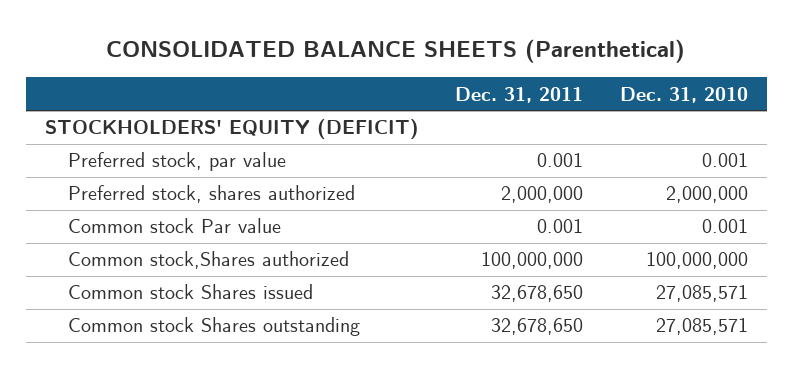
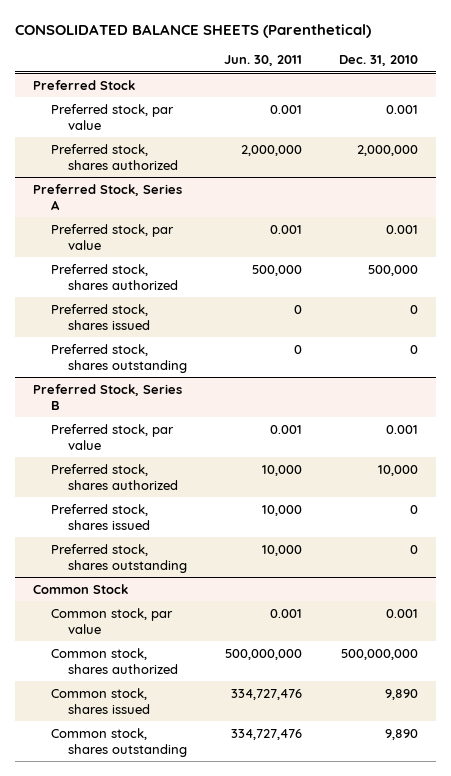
[455,86,584,103] Dec. 31, 2011 -> none
none -> [223,55,302,67] Jun. 30, 2011
[44,119,419,140] STOCKHOLDERS' EQUITY (DEFICIT) -> none
none -> [33,79,136,90] Preferred Stock
none -> [33,183,183,210] Preferred Stock, Series A
none -> [50,223,174,250] Preferred stock, par value
none -> [50,263,179,290] Preferred stock, shares authorized
none -> [50,303,151,330] Preferred stock, shares issued
none -> [50,343,188,373] Preferred stock, shares outstanding
none -> [33,383,183,410] Preferred Stock, Series B
none -> [50,423,174,450] Preferred stock, par value
none -> [50,463,179,490] Preferred stock, shares authorized
none -> [50,503,151,530] Preferred stock, shares issued
none -> [50,543,188,573] Preferred stock, shares outstanding
none -> [33,583,129,594] Common Stock
[68,218,282,234] Common stock Par value -> [50,607,173,634] Common stock, par value
[68,251,350,270] Common stock,Shares authorized -> [50,647,179,674] Common stock, shares authorized
[646,252,749,270] 100,000,000 -> [340,648,418,660] 500,000,000
[68,284,314,300] Common stock Shares issued -> [50,687,151,714] Common stock, shares issued
[656,285,749,303] 27,085,571 -> [384,688,418,700] 9,890
[68,317,361,337] Common stock Shares outstanding -> [50,727,188,757] Common stock, shares outstanding
[656,318,749,336] 27,085,571 -> [384,728,418,740] 9,890

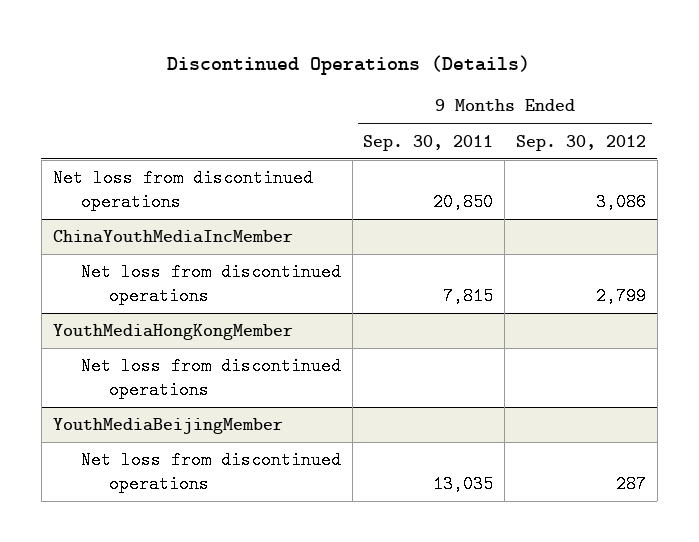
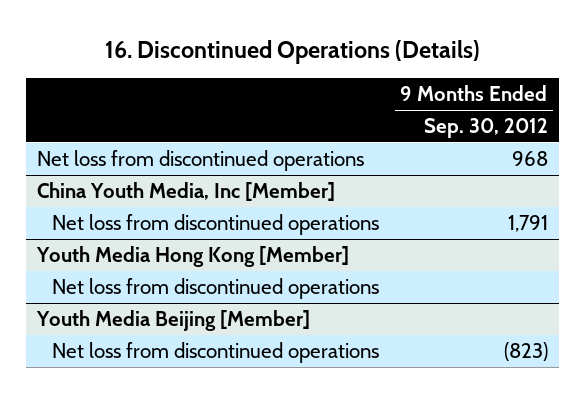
[167,54,531,75] Discontinued Operations (Details) -> [105,39,481,64] 16. Discontinued Operations (Details)
[363,134,494,151] Sep. 30, 2011 -> none
[52,230,293,244] ChinaYouthMediaIncMember -> none
[52,324,293,341] YouthMediaHongKongMember -> none
[595,192,646,211] 3,086 -> [511,151,548,167] 968
none -> [36,182,335,202] China Youth Media, Inc [Member]
[595,286,646,305] 2,799 -> [507,215,548,233] 1,791
none -> [35,246,349,268] Youth Media Hong Kong [Member]
[52,418,283,435] YouthMediaBeijingMember -> none
none -> [35,310,310,332] Youth Media Beijing [Member]
[615,474,646,493] 287 -> [503,342,548,362] (823)

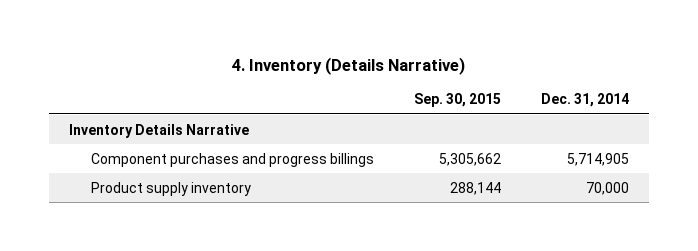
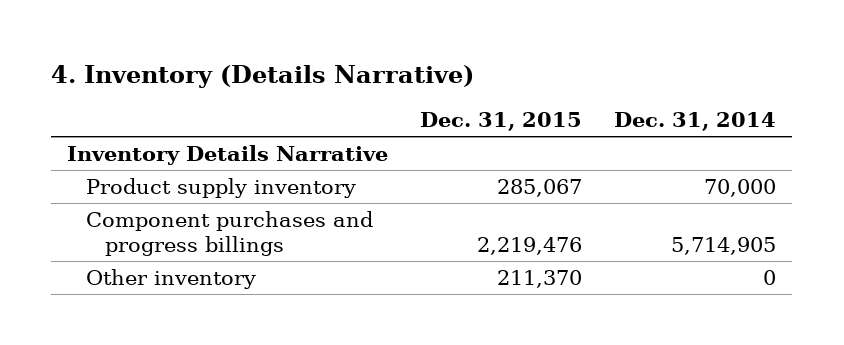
[414,93,502,108] Sep. 30, 2015 -> none
none -> [420,112,583,132] Dec. 31, 2015
[91,152,375,167] Component purchases and progress billings -> [86,210,374,257] Component purchases and progress billings
none -> [86,268,257,289] Other inventory

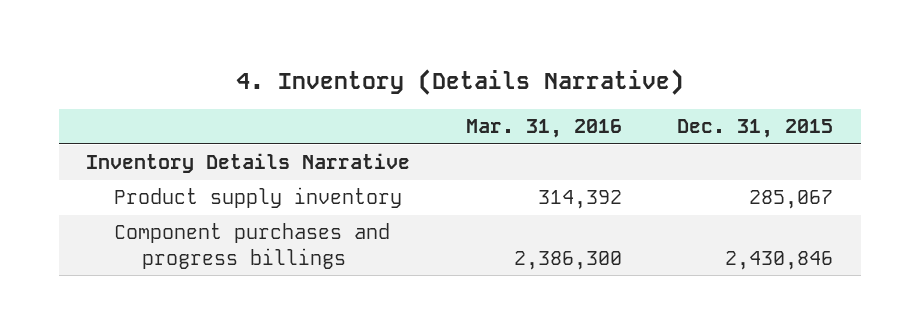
[614,112,777,132] Dec. 31, 2014 -> none
none -> [465,119,622,139] Mar. 31, 2016
[86,268,257,289] Other inventory -> none
[477,237,583,256] 2,219,476 -> [724,250,833,270] 2,430,846

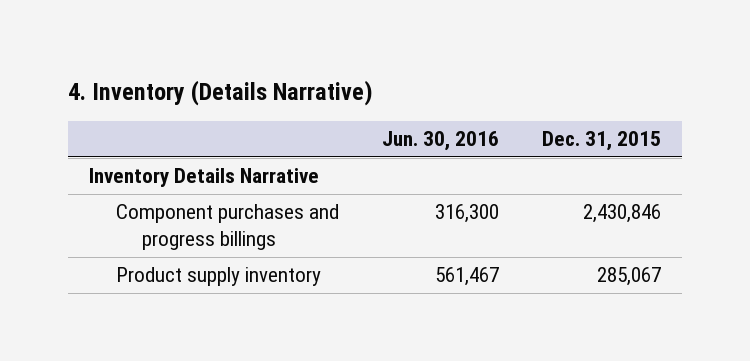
[465,119,622,139] Mar. 31, 2016 -> none
none -> [381,131,499,152] Jun. 30, 2016
[114,187,403,209] Product supply inventory -> [115,267,321,287] Product supply inventory

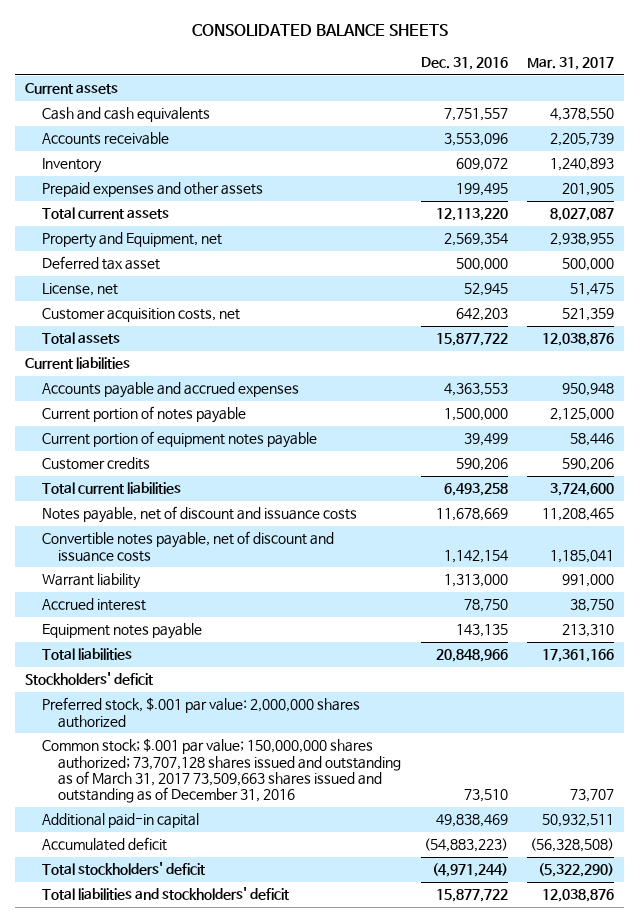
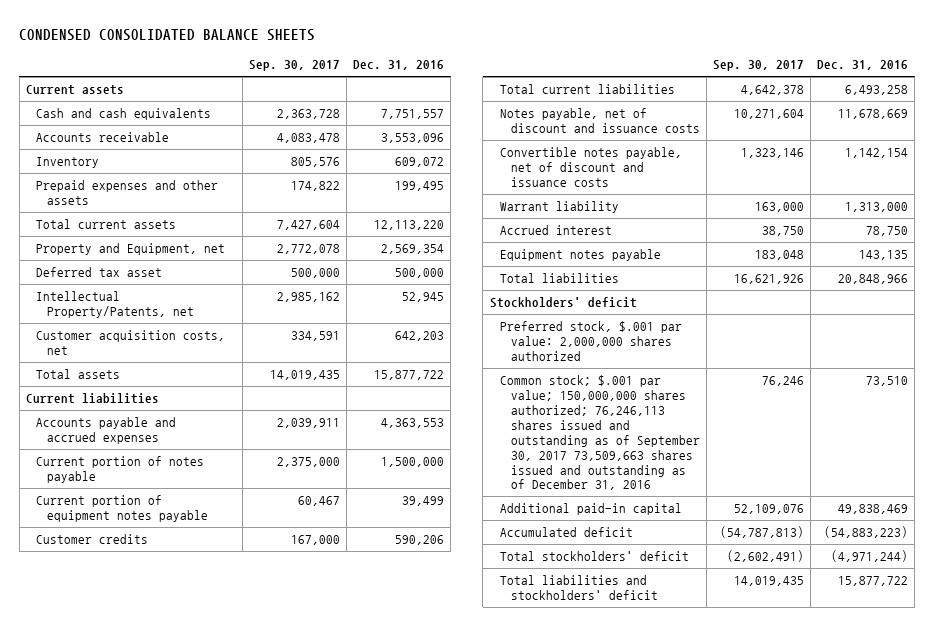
[191,24,448,37] CONSOLIDATED BALANCE SHEETS -> [19,29,316,42] CONDENSED CONSOLIDATED BALANCE SHEETS
[527,57,615,71] Mar. 31, 2017 -> none
none -> [248,60,340,72] Sep. 30, 2017
[41,283,118,297] License, net -> [36,291,194,319] Intellectual Property/Patents, net
[41,738,402,803] Common stock; $.001 par value; 150,000,000 shares authorized; 73,707,128 shares issued and outstanding as of March 31, 2017 73,509,663 shares issued and outstanding as of December 31, 2016 -> [500,375,700,491] Common stock; $.001 par value; 150,000,000 shares authorized; 76,246,113 shares issued and outstanding as of September 30, 2017 73,509,663 shares issued and outstanding as of December 31, 2016

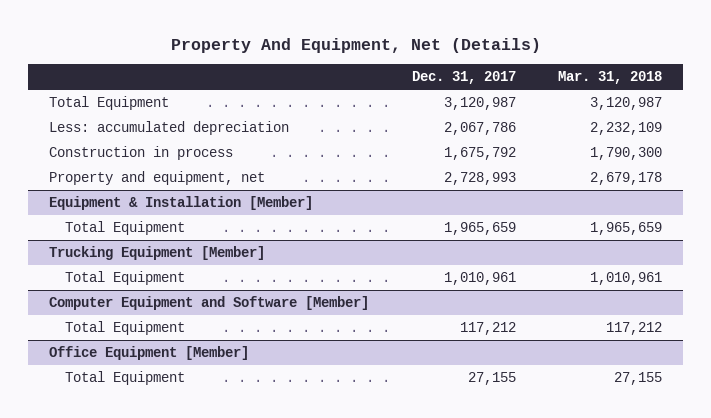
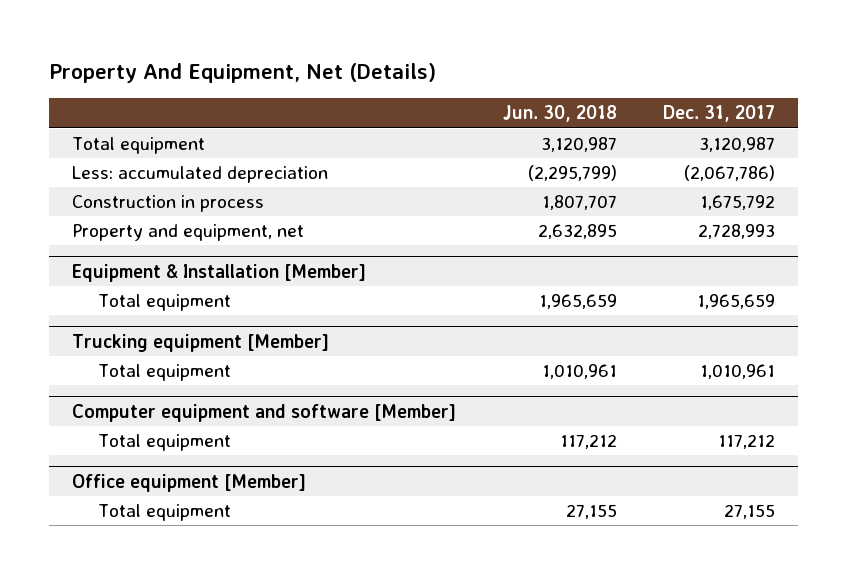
[557,71,662,85] Mar. 31, 2018 -> none
none -> [502,105,617,123] Jun. 30, 2018
[49,96,170,111] Total Equipment -> [72,137,206,155] Total equipment
[443,122,516,136] 2,067,786 -> [684,165,776,182] (2,067,786)
[64,221,185,236] Total Equipment -> [97,294,231,312] Total equipment
[49,246,266,261] Trucking Equipment [Member] -> [72,333,330,352] Trucking equipment [Member]
[64,271,185,286] Total Equipment -> [97,364,231,382] Total equipment
[49,296,370,311] Computer Equipment and Software [Member] -> [72,403,457,422] Computer equipment and software [Member]
[64,321,185,336] Total Equipment -> [97,434,231,452] Total equipment
[49,346,250,361] Office Equipment [Member] -> [72,473,307,492] Office equipment [Member]
[64,371,185,386] Total Equipment -> [97,504,231,522] Total equipment

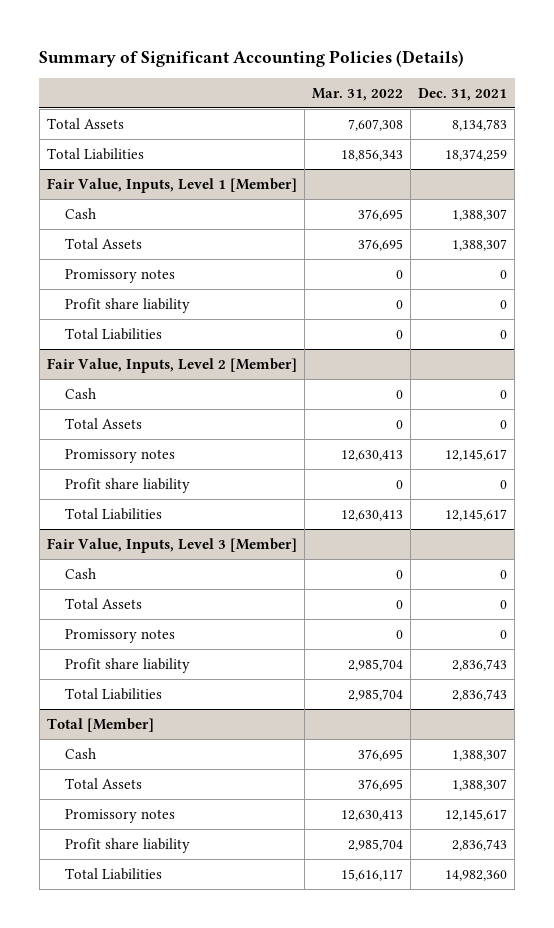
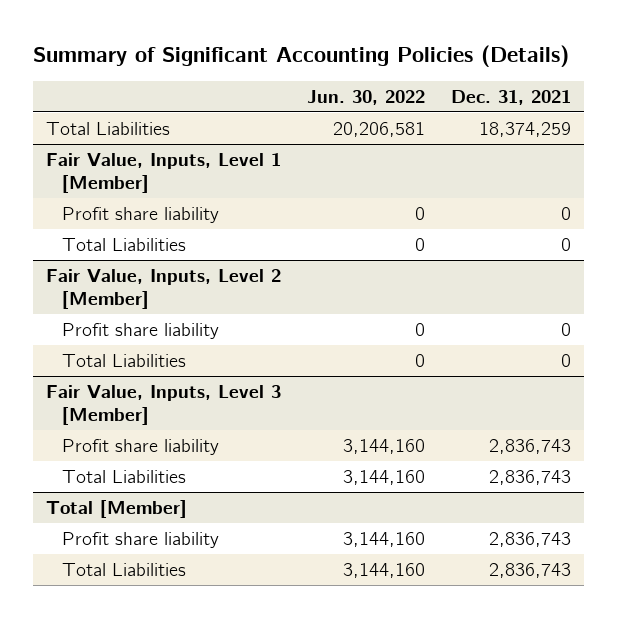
[311,87,403,101] Mar. 31, 2022 -> none
none -> [307,89,426,105] Jun. 30, 2022
[46,117,124,129] Total Assets -> none
[64,207,96,219] Cash -> none
[64,237,142,249] Total Assets -> none
[64,268,175,283] Promissory notes -> none
[64,387,96,399] Cash -> none
[64,417,142,429] Total Assets -> none
[64,448,175,463] Promissory notes -> none
[444,508,507,521] 12,145,617 -> [561,354,572,368] 0
[64,567,96,579] Cash -> none
[64,597,142,609] Total Assets -> none
[64,628,175,643] Promissory notes -> none
[64,747,96,759] Cash -> none
[64,777,142,789] Total Assets -> none
[64,808,175,823] Promissory notes -> none
[444,869,507,881] 14,982,360 -> [489,563,572,579] 2,836,743

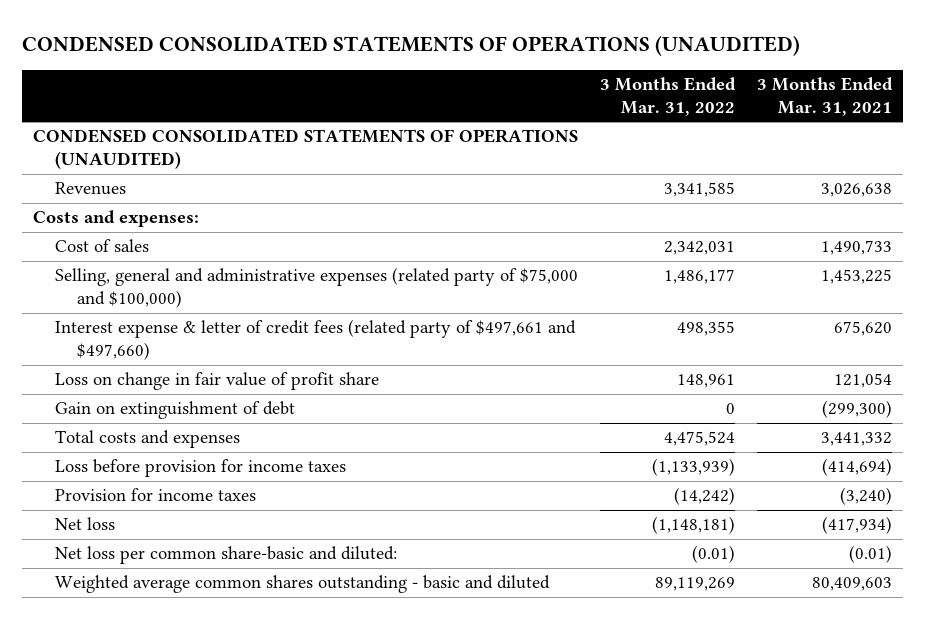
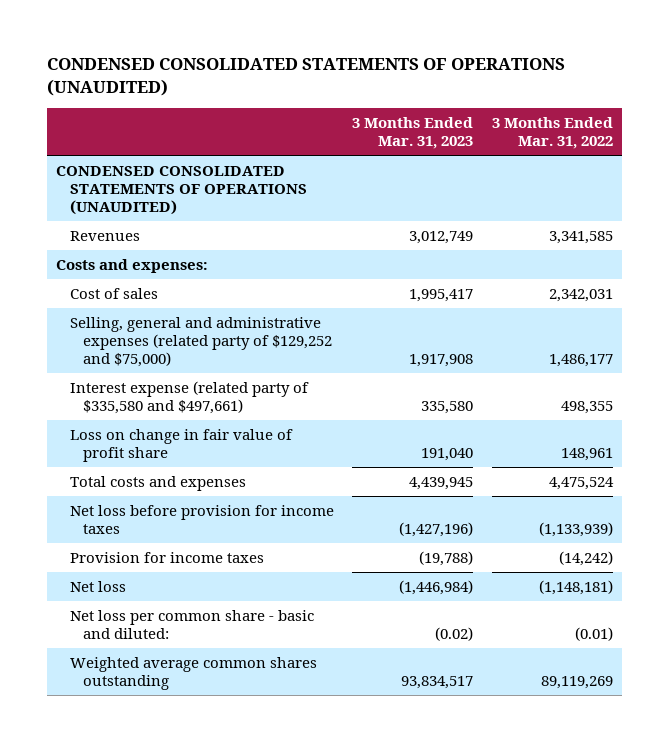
[756,77,893,117] 3 Months Ended Mar. 31, 2021 -> none
none -> [352,116,474,149] 3 Months Ended Mar. 31, 2023
[55,267,579,309] Selling, general and administrative expenses (related party of $75,000 and $100,000) -> [69,316,333,367] Selling, general and administrative expenses (related party of $129,252 and $75,000)
[55,319,577,361] Interest expense & letter of credit fees (related party of $497,661 and $497,660) -> [69,380,309,414] Interest expense (related party of $335,580 and $497,661)
[55,401,296,420] Gain on extinguishment of debt -> none
[55,459,347,478] Loss before provision for income taxes -> [69,504,334,534] Net loss before provision for income taxes
[55,546,398,565] Net loss per common share-basic and diluted: -> [69,609,314,639] Net loss per common share - basic and diluted:
[55,575,551,594] Weighted average common shares outstanding - basic and diluted -> [69,656,317,690] Weighted average common shares outstanding

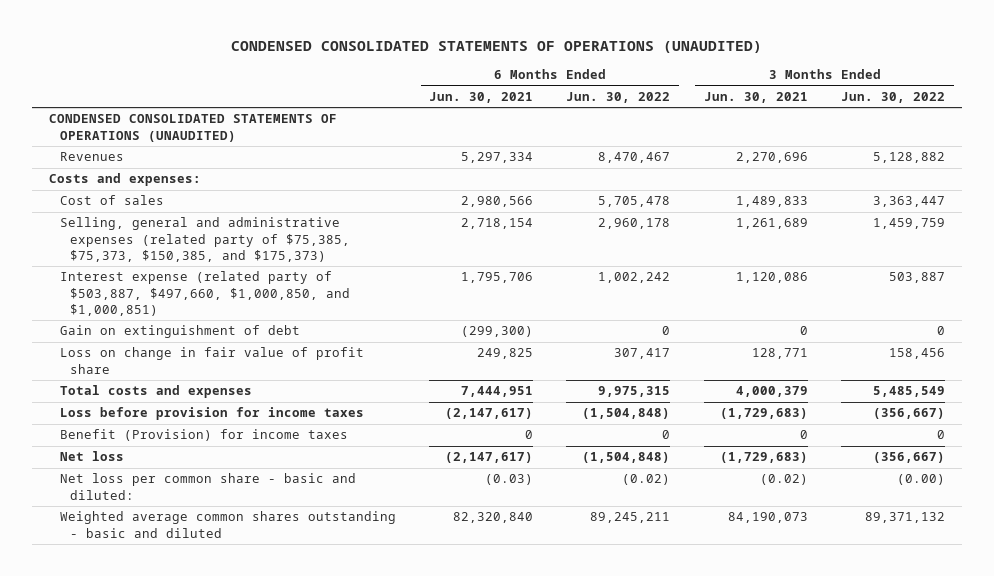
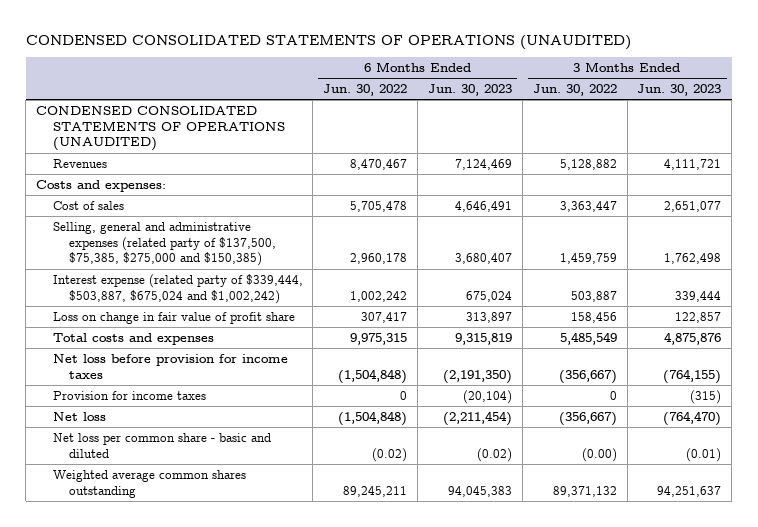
[428,91,533,103] Jun. 30, 2021 -> none
[703,91,808,103] Jun. 30, 2021 -> none
none -> [427,83,512,96] Jun. 30, 2023
none -> [637,83,722,96] Jun. 30, 2023
[59,325,300,339] Gain on extinguishment of debt -> none
[59,217,351,262] Selling, general and administrative expenses (related party of $75,385, $75,373, $150,385, and $175,373) -> [52,221,276,267] Selling, general and administrative expenses (related party of $137,500, $75,385, $275,000 and $150,385)
[59,271,351,316] Interest expense (related party of $503,887, $497,660, $1,000,850, and $1,000,851) -> [52,273,303,304] Interest expense (related party of $339,444, $503,887, $675,024 and $1,002,242)
[59,407,364,421] Loss before provision for income taxes -> [52,353,288,379] Net loss before provision for income taxes
[59,429,348,442] Benefit (Provision) for income taxes -> [52,390,206,400] Provision for income taxes
[59,473,356,500] Net loss per common share - basic and diluted: -> [52,432,271,458] Net loss per common share - basic and diluted
[59,511,396,538] Weighted average common shares outstanding - basic and diluted -> [52,469,246,498] Weighted average common shares outstanding

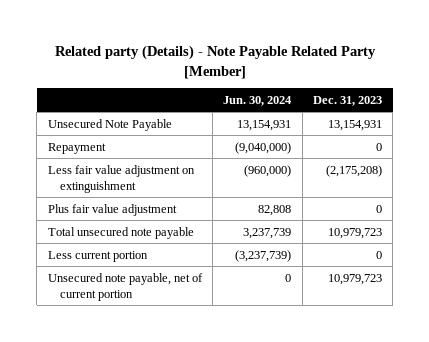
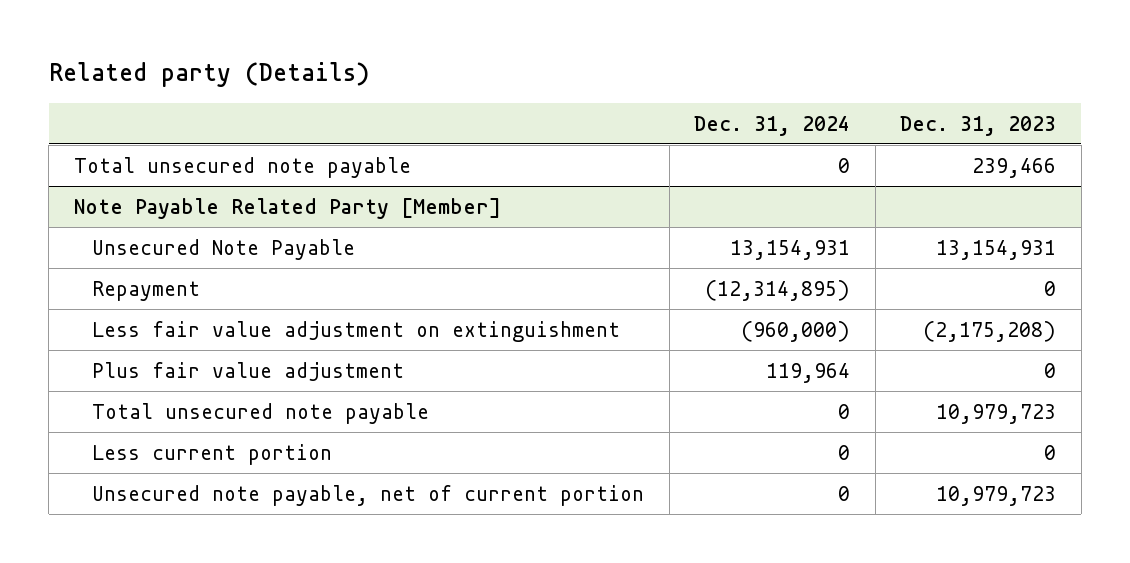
[54,45,376,79] Related party (Details) - Note Payable Related Party [Member] -> [48,62,369,88] Related party (Details)
[223,95,293,106] Jun. 30, 2024 -> none
none -> [694,115,851,136] Dec. 31, 2024
none -> [73,156,411,178] Total unsecured note payable
none -> [73,197,501,219] Note Payable Related Party [Member]

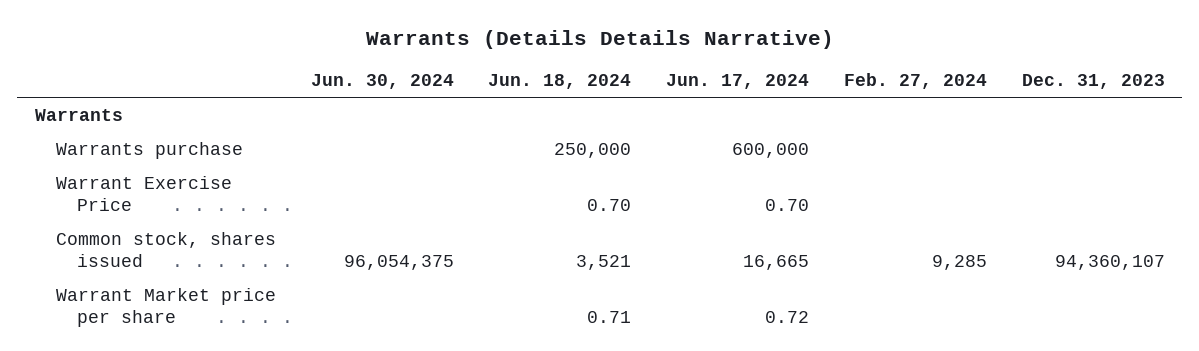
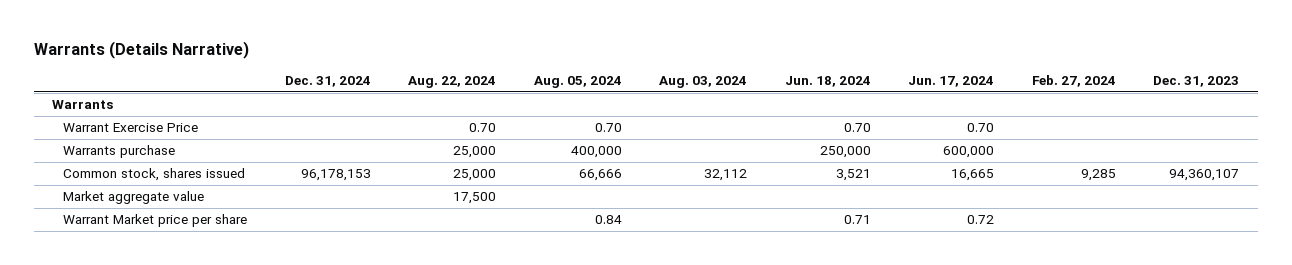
[365,30,834,50] Warrants (Details Details Narrative) -> [33,40,249,59] Warrants (Details Narrative)
[310,74,454,90] Jun. 30, 2024 -> none
none -> [284,76,371,88] Dec. 31, 2024
none -> [408,76,497,89] Aug. 22, 2024
none -> [533,76,622,89] Aug. 05, 2024
none -> [659,76,748,89] Aug. 03, 2024
[55,141,243,159] Warrants purchase -> [63,145,176,159] Warrants purchase
none -> [63,191,205,205] Market aggregate value

